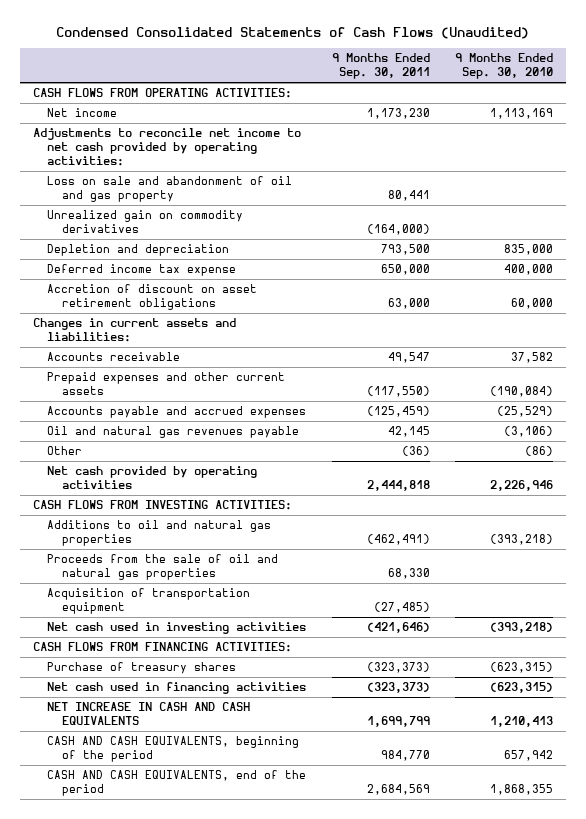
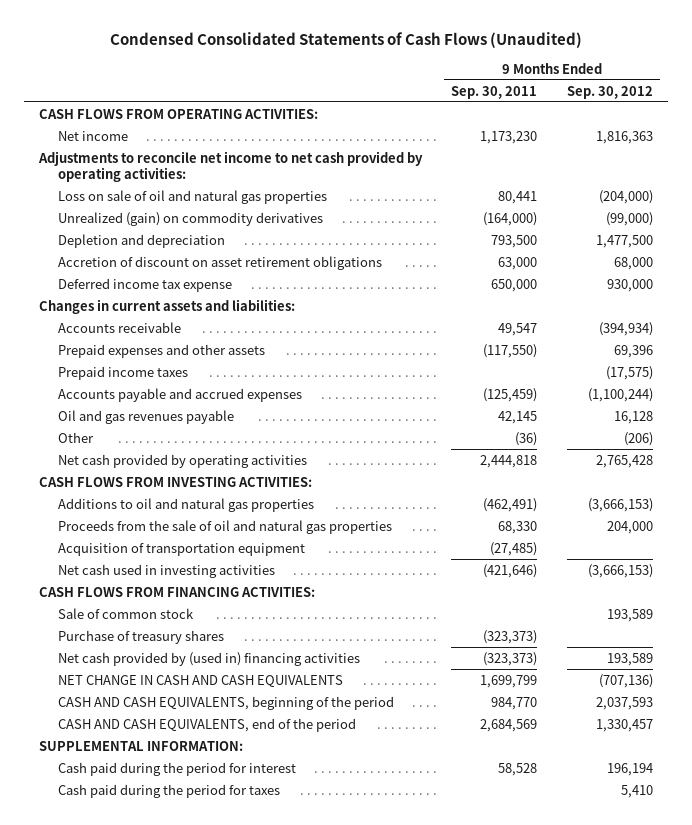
[455,53,554,80] 9 Months Ended Sep. 30, 2010 -> none
none -> [566,85,653,99] Sep. 30, 2012
[47,176,293,203] Loss on sale and abandonment of oil and gas property -> [57,189,327,204] Loss on sale of oil and natural gas properties
[47,210,244,234] Unrealized gain on commodity derivatives -> [57,211,323,226] Unrealized (gain) on commodity derivatives
[47,264,237,277] Deferred income tax expense -> [57,277,232,292] Deferred income tax expense
[47,372,286,396] Prepaid expenses and other current assets -> [57,343,265,358] Prepaid expenses and other assets
none -> [57,365,188,380] Prepaid income taxes
[47,426,300,439] Oil and natural gas revenues payable -> [57,409,234,424] Oil and gas revenues payable
none -> [57,607,194,619] Sale of common stock
[47,682,307,695] Net cash used in financing activities -> [57,651,360,666] Net cash provided by (used in) financing activities
[47,702,251,726] NET INCREASE IN CASH AND CASH EQUIVALENTS -> [57,674,343,688] NET CHANGE IN CASH AND CASH EQUIVALENTS
none -> [38,740,243,751] SUPPLEMENTAL INFORMATION:
none -> [57,761,296,776] Cash paid during the period for interest
none -> [57,783,280,798] Cash paid during the period for taxes

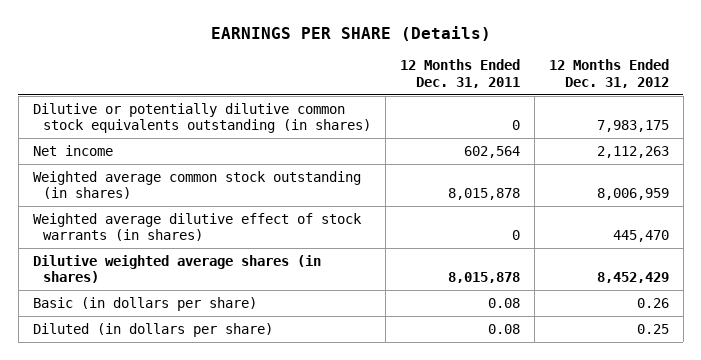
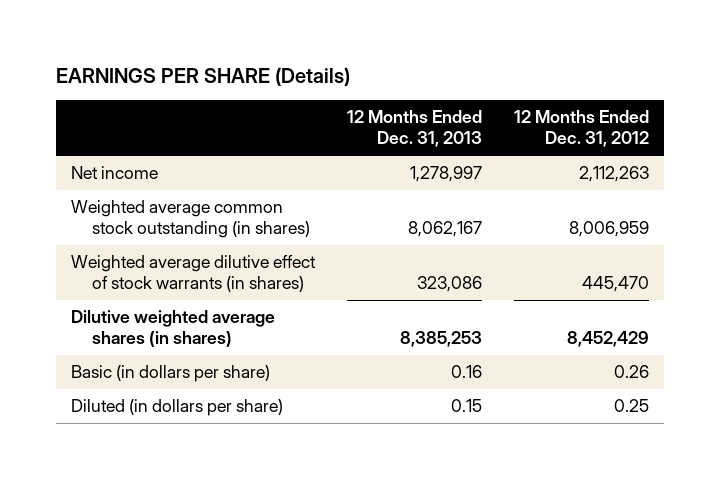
[400,58,521,88] 12 Months Ended Dec. 31, 2011 -> none
none -> [347,110,483,148] 12 Months Ended Dec. 31, 2013
[32,102,372,134] Dilutive or potentially dilutive common stock equivalents outstanding (in shares) -> none

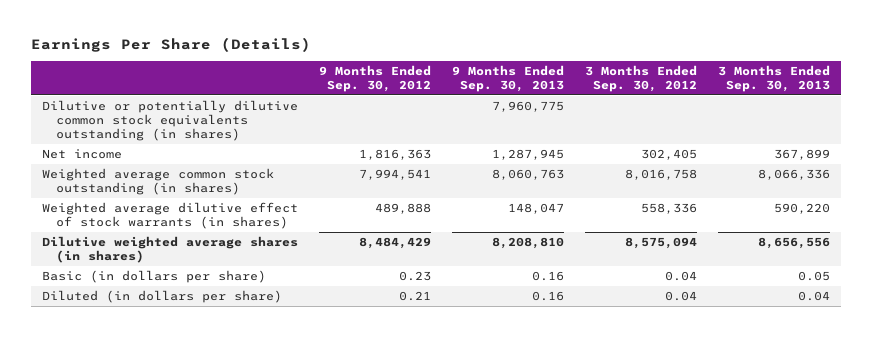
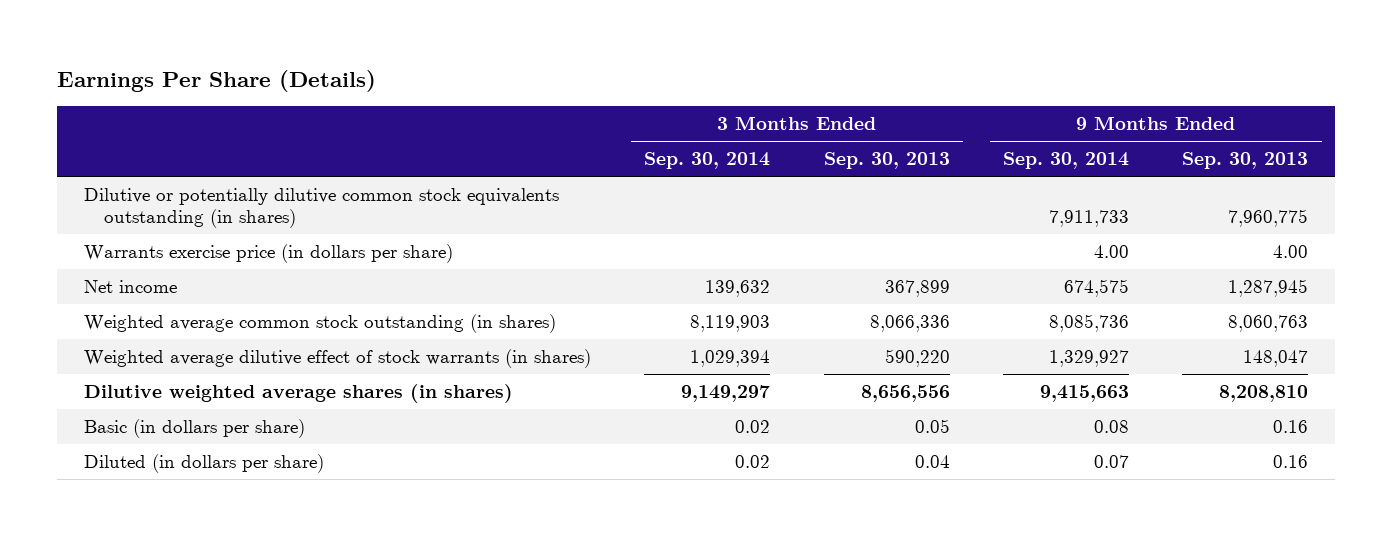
[318,64,431,92] 9 Months Ended Sep. 30, 2012 -> none
[585,64,698,92] 3 Months Ended Sep. 30, 2012 -> none
none -> [644,152,771,170] Sep. 30, 2014
none -> [1002,152,1129,170] Sep. 30, 2014
none -> [83,244,453,264] Warrants exercise price (in dollars per share)

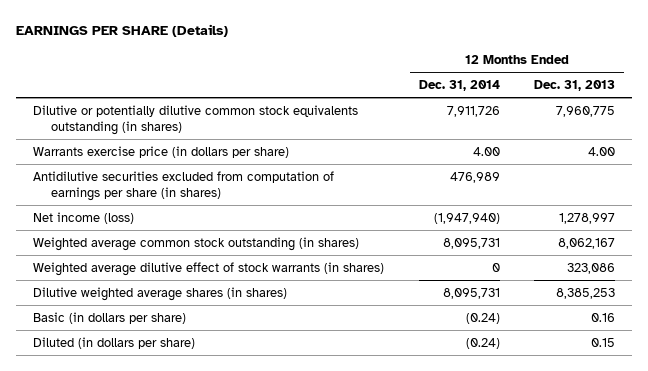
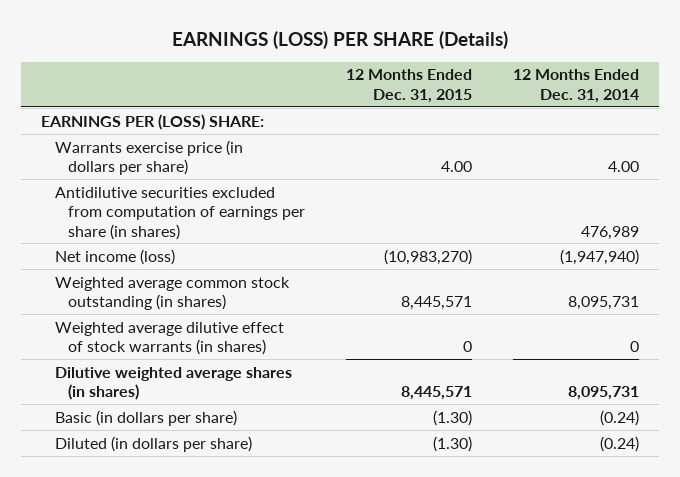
[15,24,228,38] EARNINGS PER SHARE (Details) -> [172,30,509,49] EARNINGS (LOSS) PER SHARE (Details)
[534,80,616,92] Dec. 31, 2013 -> none
none -> [345,69,472,103] 12 Months Ended Dec. 31, 2015
[33,104,359,135] Dilutive or potentially dilutive common stock equivalents outstanding (in shares) -> none
none -> [41,113,265,130] EARNINGS PER (LOSS) SHARE:

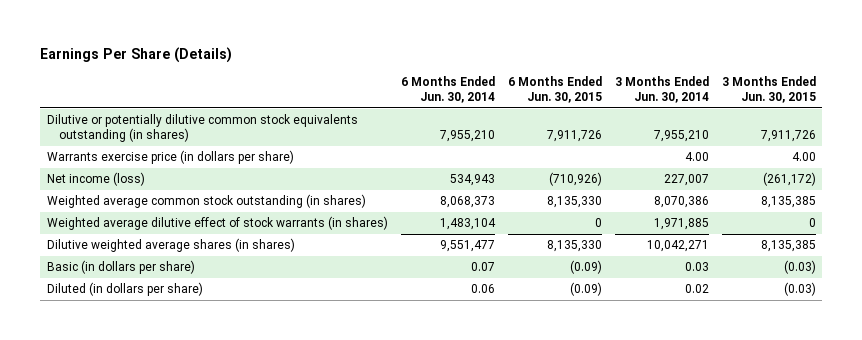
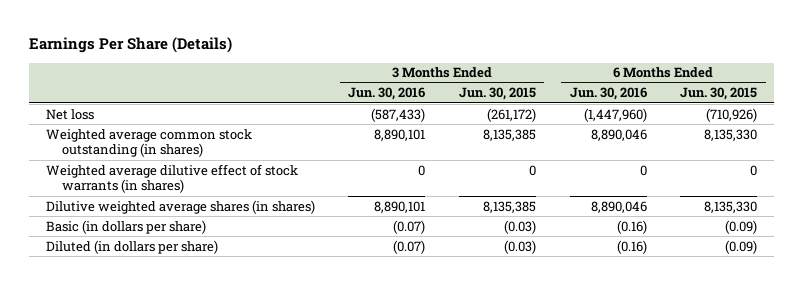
[400,76,495,104] 6 Months Ended Jun. 30, 2014 -> none
[614,76,709,104] 3 Months Ended Jun. 30, 2014 -> none
none -> [348,87,426,101] Jun. 30, 2016
none -> [569,87,647,101] Jun. 30, 2016
[46,114,358,142] Dilutive or potentially dilutive common stock equivalents outstanding (in shares) -> none
[46,150,294,165] Warrants exercise price (in dollars per share) -> none
[46,172,145,187] Net income (loss) -> [45,108,94,120] Net loss

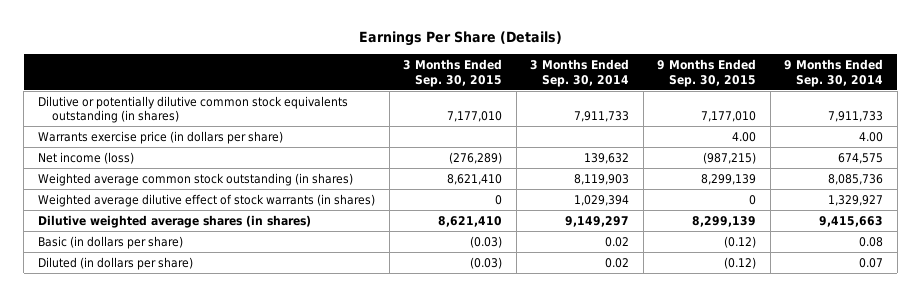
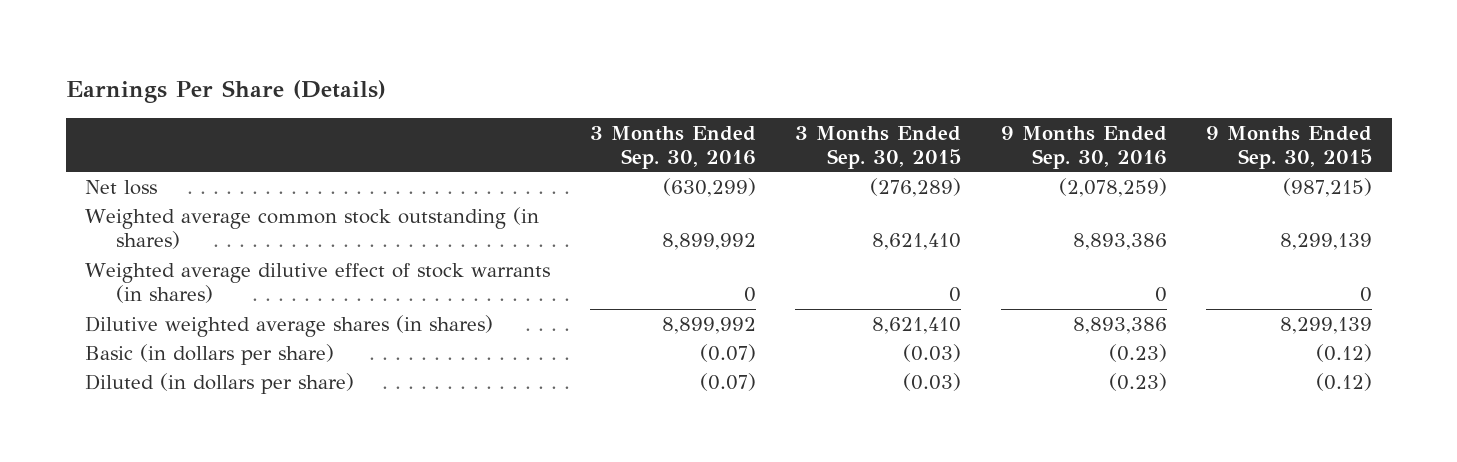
[530,59,630,87] 3 Months Ended Sep. 30, 2014 -> none
[784,59,884,87] 9 Months Ended Sep. 30, 2014 -> none
none -> [589,125,756,169] 3 Months Ended Sep. 30, 2016
none -> [1000,125,1167,169] 9 Months Ended Sep. 30, 2016
[37,95,348,124] Dilutive or potentially dilutive common stock equivalents outstanding (in shares) -> none
[37,130,283,144] Warrants exercise price (in dollars per share) -> none
[37,151,134,164] Net income (loss) -> [85,179,158,195] Net loss

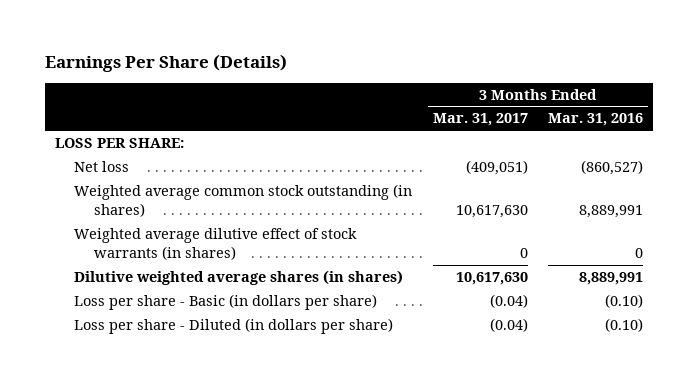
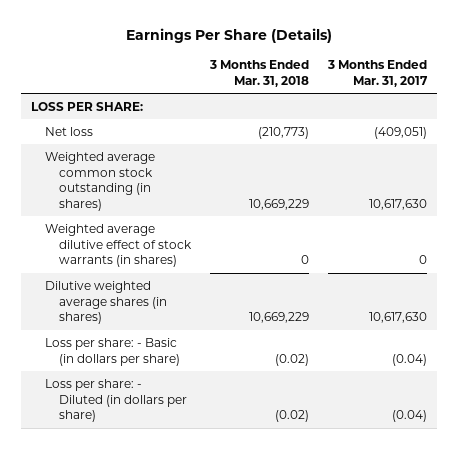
[548,113,644,127] Mar. 31, 2016 -> none
none -> [209,60,310,87] 3 Months Ended Mar. 31, 2018
[74,294,378,311] Loss per share - Basic (in dollars per share) -> [44,337,181,366] Loss per share: - Basic (in dollars per share)
[74,318,394,335] Loss per share - Diluted (in dollars per share) -> [44,378,188,423] Loss per share: - Diluted (in dollars per share)

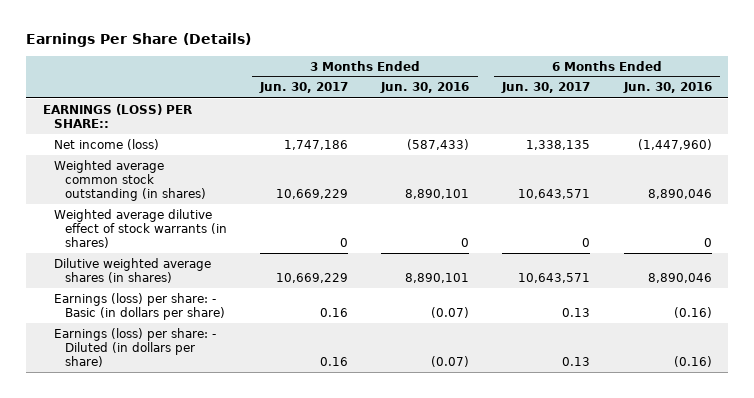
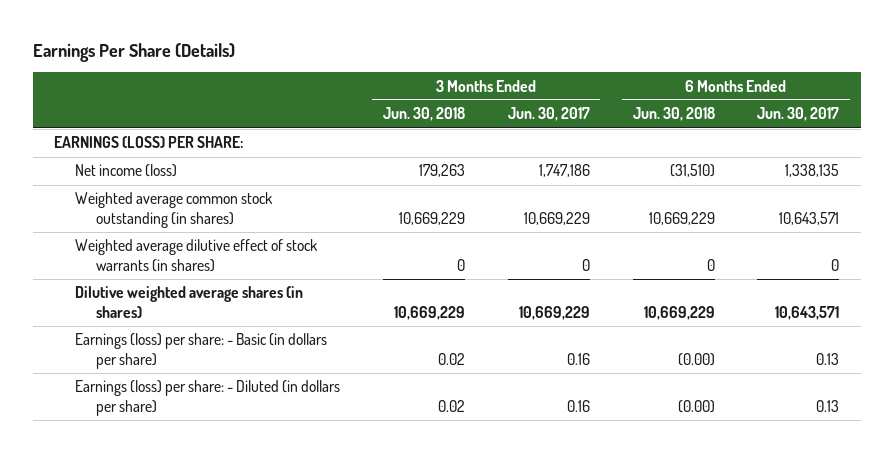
[380,82,470,94] Jun. 30, 2016 -> none
[622,82,712,94] Jun. 30, 2016 -> none
none -> [382,107,465,122] Jun. 30, 2018
none -> [632,107,715,122] Jun. 30, 2018
[42,103,192,128] EARNINGS (LOSS) PER SHARE:: -> [54,136,244,149] EARNINGS (LOSS) PER SHARE:

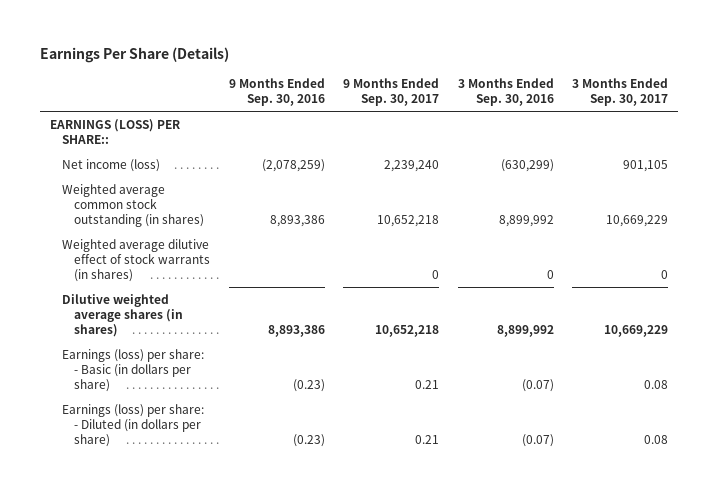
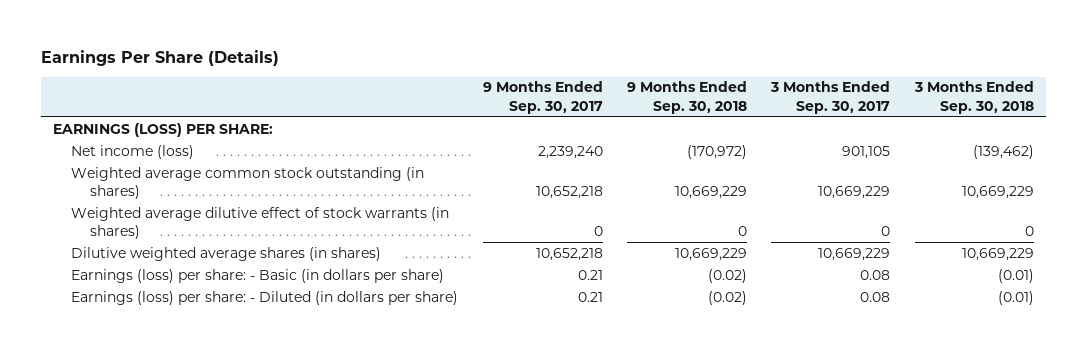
[228,77,325,107] 9 Months Ended Sep. 30, 2016 -> none
[457,77,554,107] 3 Months Ended Sep. 30, 2016 -> none
none -> [626,81,747,114] 9 Months Ended Sep. 30, 2018
none -> [913,81,1034,114] 3 Months Ended Sep. 30, 2018
[49,118,180,145] EARNINGS (LOSS) PER SHARE:: -> [53,122,274,137] EARNINGS (LOSS) PER SHARE:

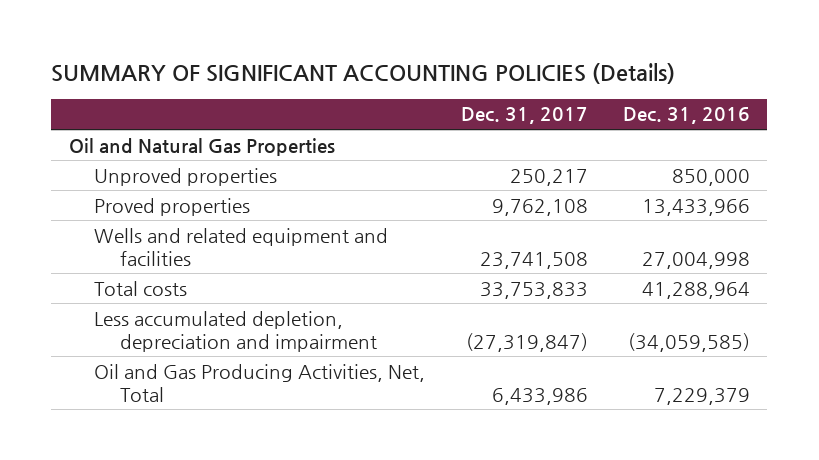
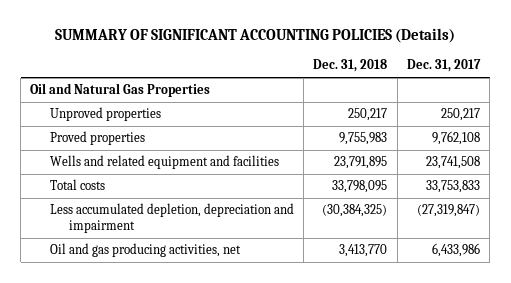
[622,107,750,125] Dec. 31, 2016 -> none
none -> [313,59,388,73] Dec. 31, 2018
[94,363,426,402] Oil and Gas Producing Activities, Net, Total -> [49,243,241,258] Oil and gas producing activities, net

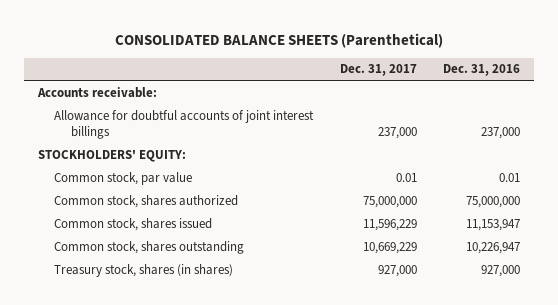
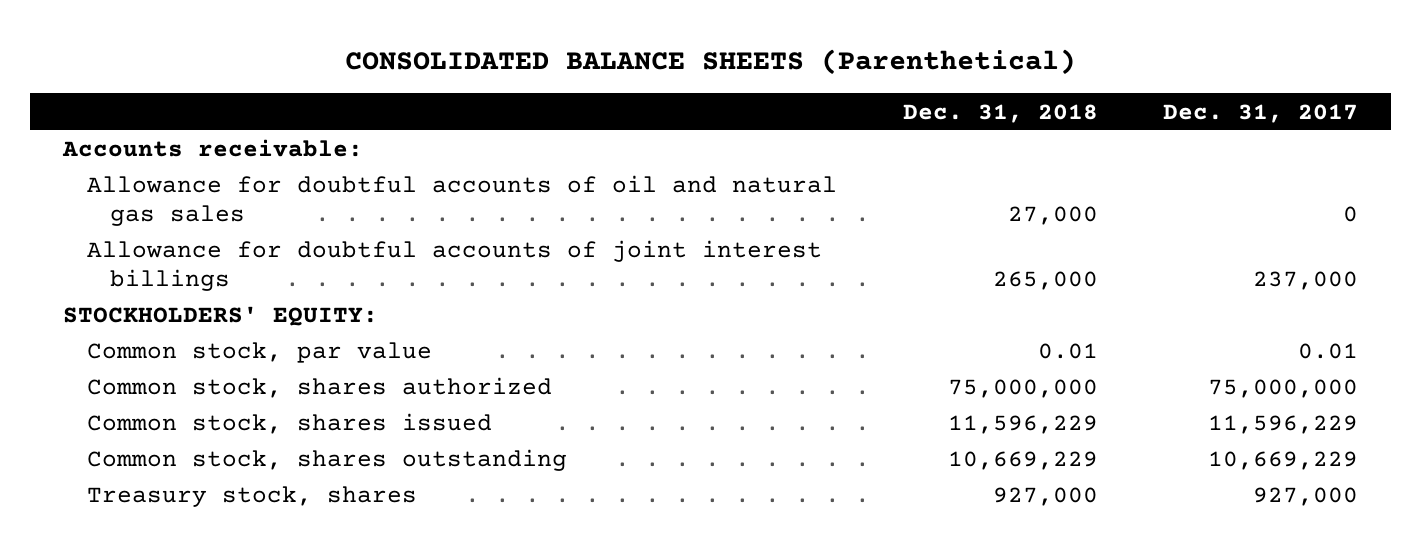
[443,64,521,77] Dec. 31, 2016 -> none
none -> [902,103,1098,123] Dec. 31, 2018
none -> [86,175,837,227] Allowance for doubtful accounts of oil and natural gas sales
[54,263,234,277] Treasury stock, shares (in shares) -> [86,486,417,508] Treasury stock, shares

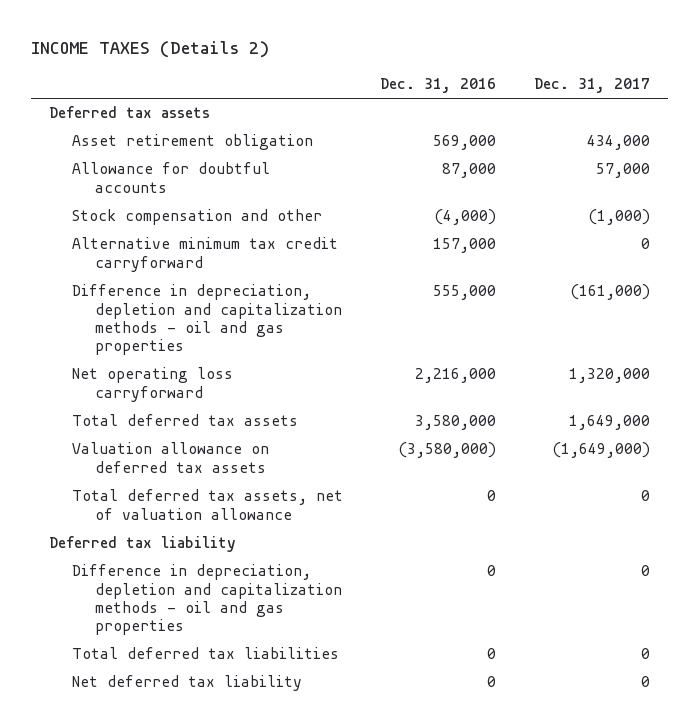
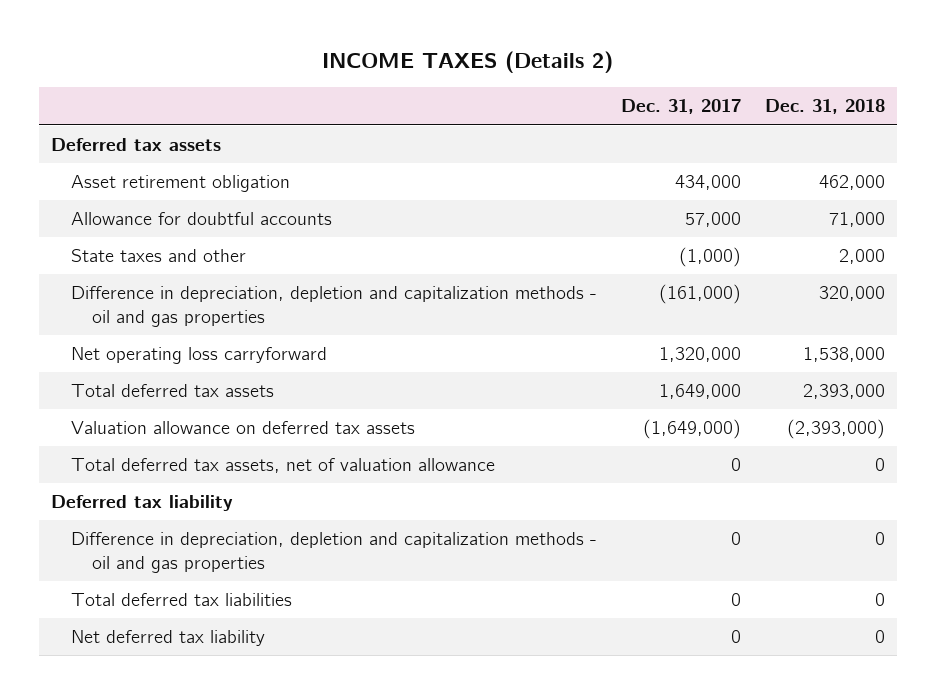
[380,78,497,94] Dec. 31, 2016 -> none
none -> [765,99,886,115] Dec. 31, 2018
[72,209,323,226] Stock compensation and other -> none
[72,237,339,272] Alternative minimum tax credit carryforward -> none
none -> [71,249,247,263] State taxes and other

